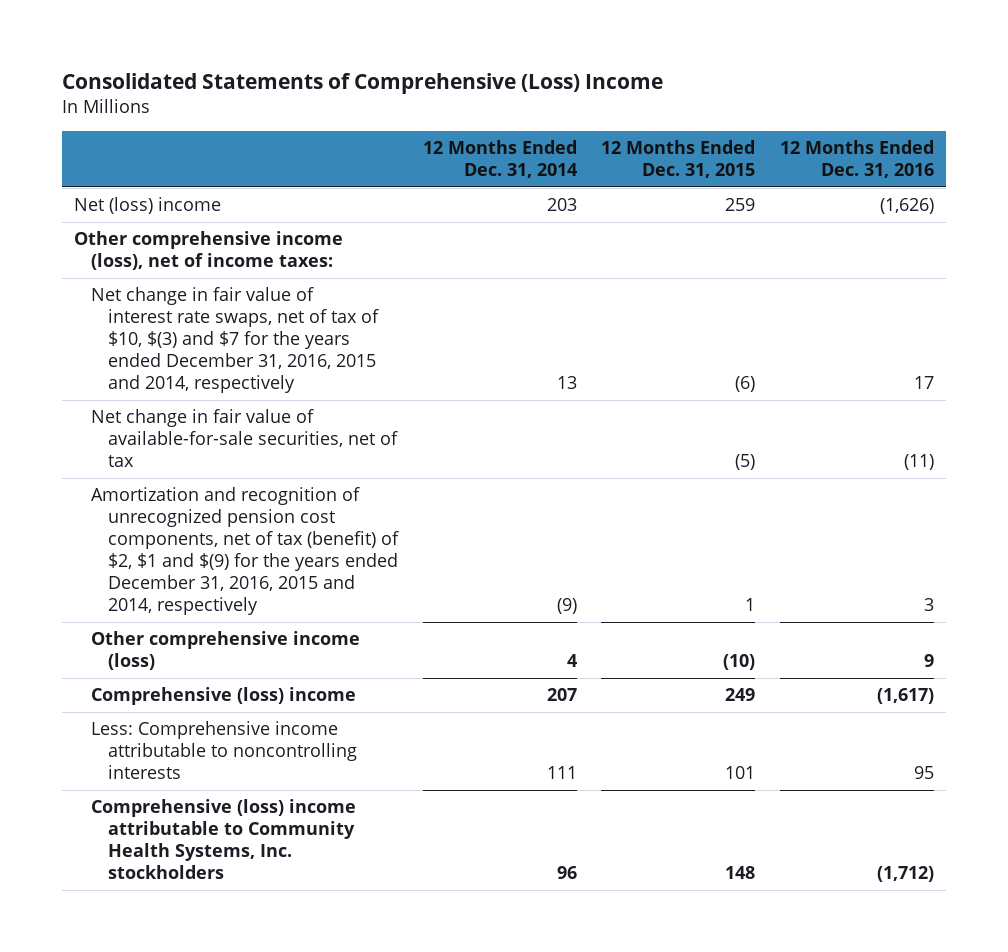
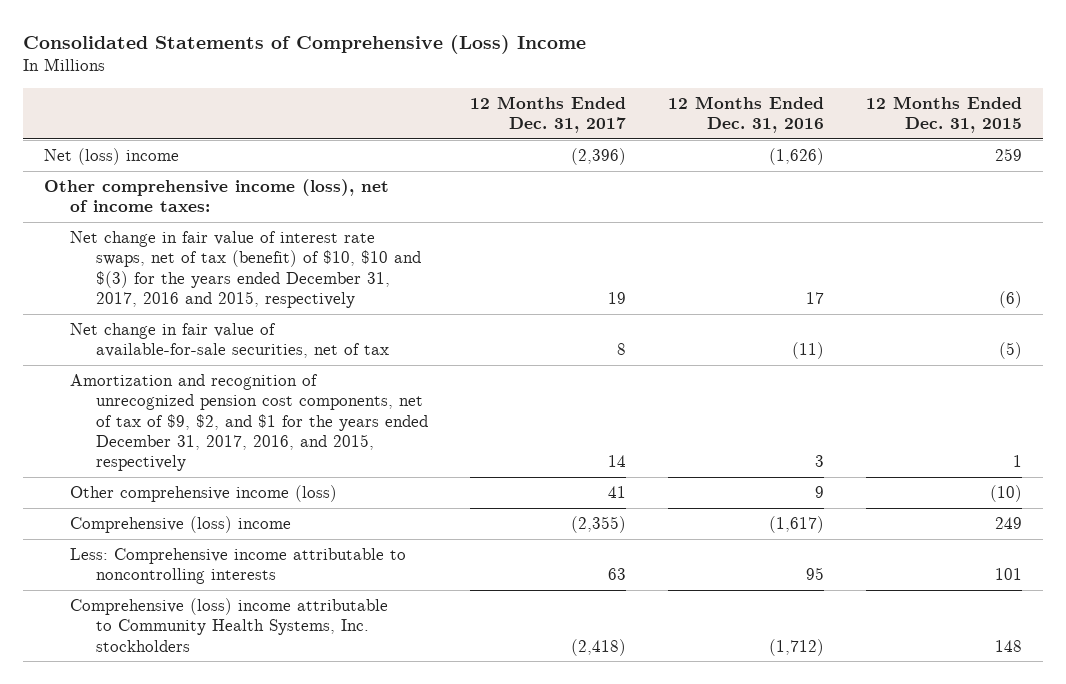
[422,140,577,179] 12 Months Ended Dec. 31, 2014 -> none
none -> [470,95,627,134] 12 Months Ended Dec. 31, 2017
[91,287,380,393] Net change in fair value of interest rate swaps, net of tax of $10, $(3) and $7 for the years ended December 31, 2016, 2015 and 2014, respectively -> [70,231,422,308] Net change in fair value of interest rate swaps, net of tax (benefit) of $10, $10 and $(3) for the years ended December 31, 2017, 2016 and 2015, respectively
[91,487,400,615] Amortization and recognition of unrecognized pension cost components, net of tax (benefit) of $2, $1 and $(9) for the years ended December 31, 2016, 2015 and 2014, respectively -> [70,374,429,472] Amortization and recognition of unrecognized pension cost components, net of tax of $9, $2, and $1 for the years ended December 31, 2017, 2016, and 2015, respectively

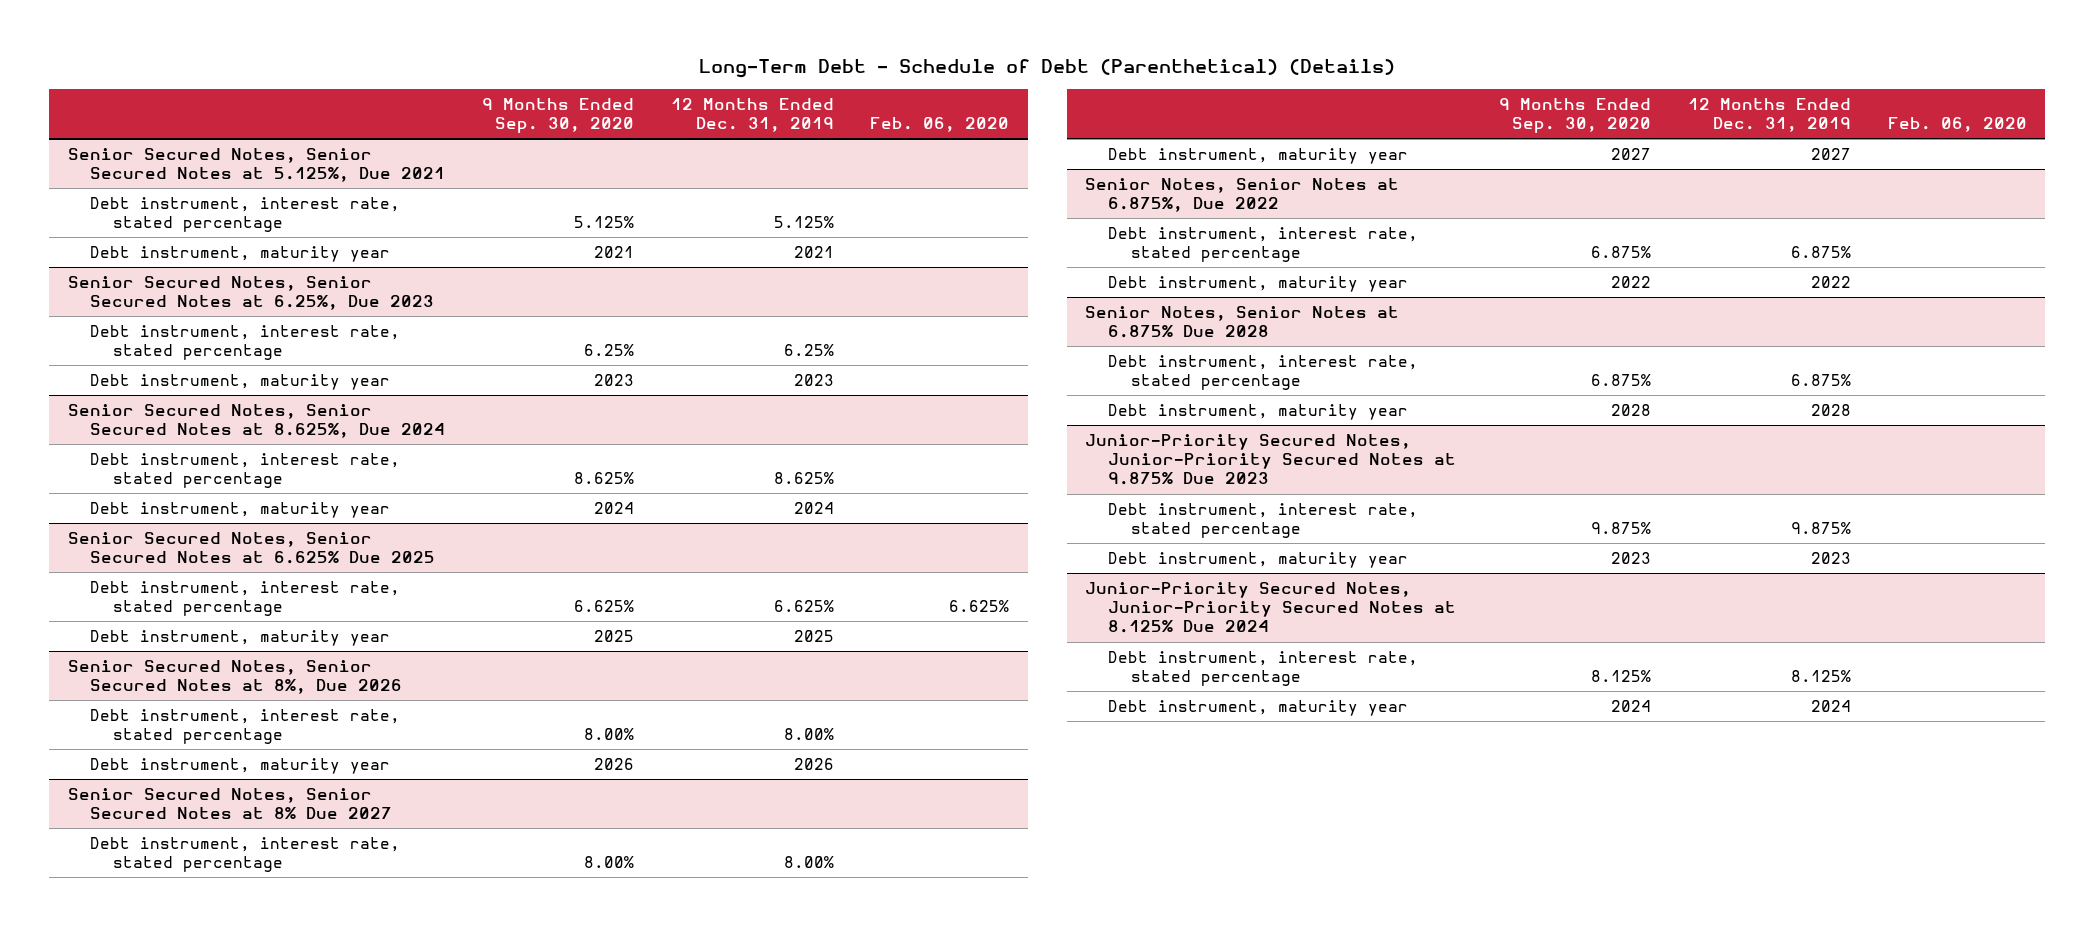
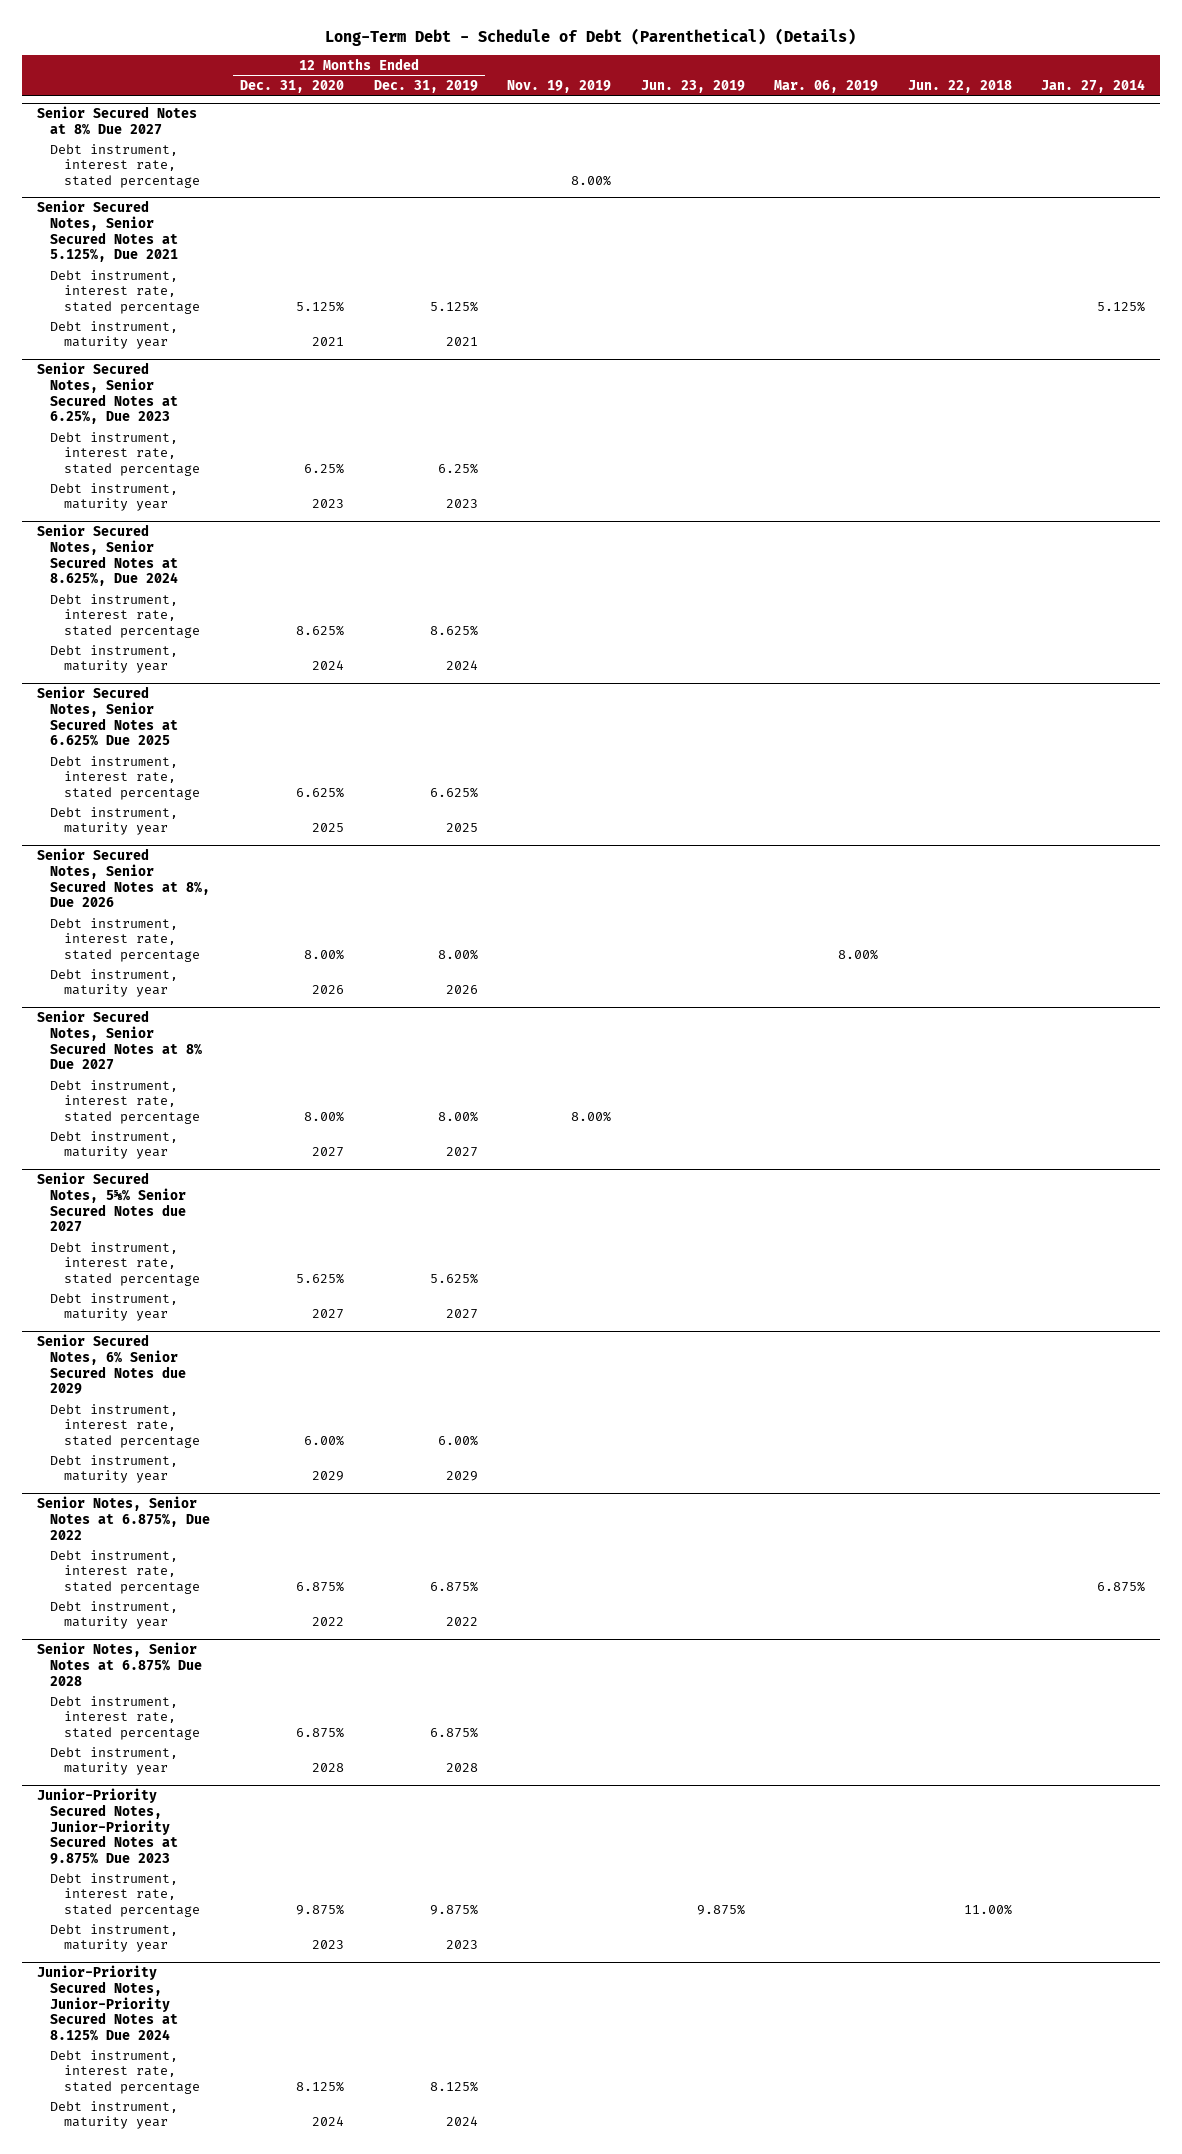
[482,97,635,133] 9 Months Ended Sep. 30, 2020 -> none
[870,116,1010,132] Feb. 06, 2020 -> none
none -> [240,79,345,93] Dec. 31, 2020
none -> [507,79,612,93] Nov. 19, 2019
none -> [640,79,745,93] Jun. 23, 2019
none -> [774,79,879,93] Mar. 06, 2019
none -> [907,79,1012,93] Jun. 22, 2018
none -> [1041,78,1146,93] Jan. 27, 2014
none -> [36,106,197,136] Senior Secured Notes at 8% Due 2027
none -> [50,143,201,188] Debt instrument, interest rate, stated percentage
none -> [36,1172,187,1233] Senior Secured Notes, 5⅝% Senior Secured Notes due 2027
none -> [50,1241,201,1286] Debt instrument, interest rate, stated percentage
none -> [50,1292,179,1322] Debt instrument, maturity year
none -> [36,1334,187,1395] Senior Secured Notes, 6% Senior Secured Notes due 2029
none -> [50,1403,201,1448] Debt instrument, interest rate, stated percentage
none -> [50,1454,179,1484] Debt instrument, maturity year

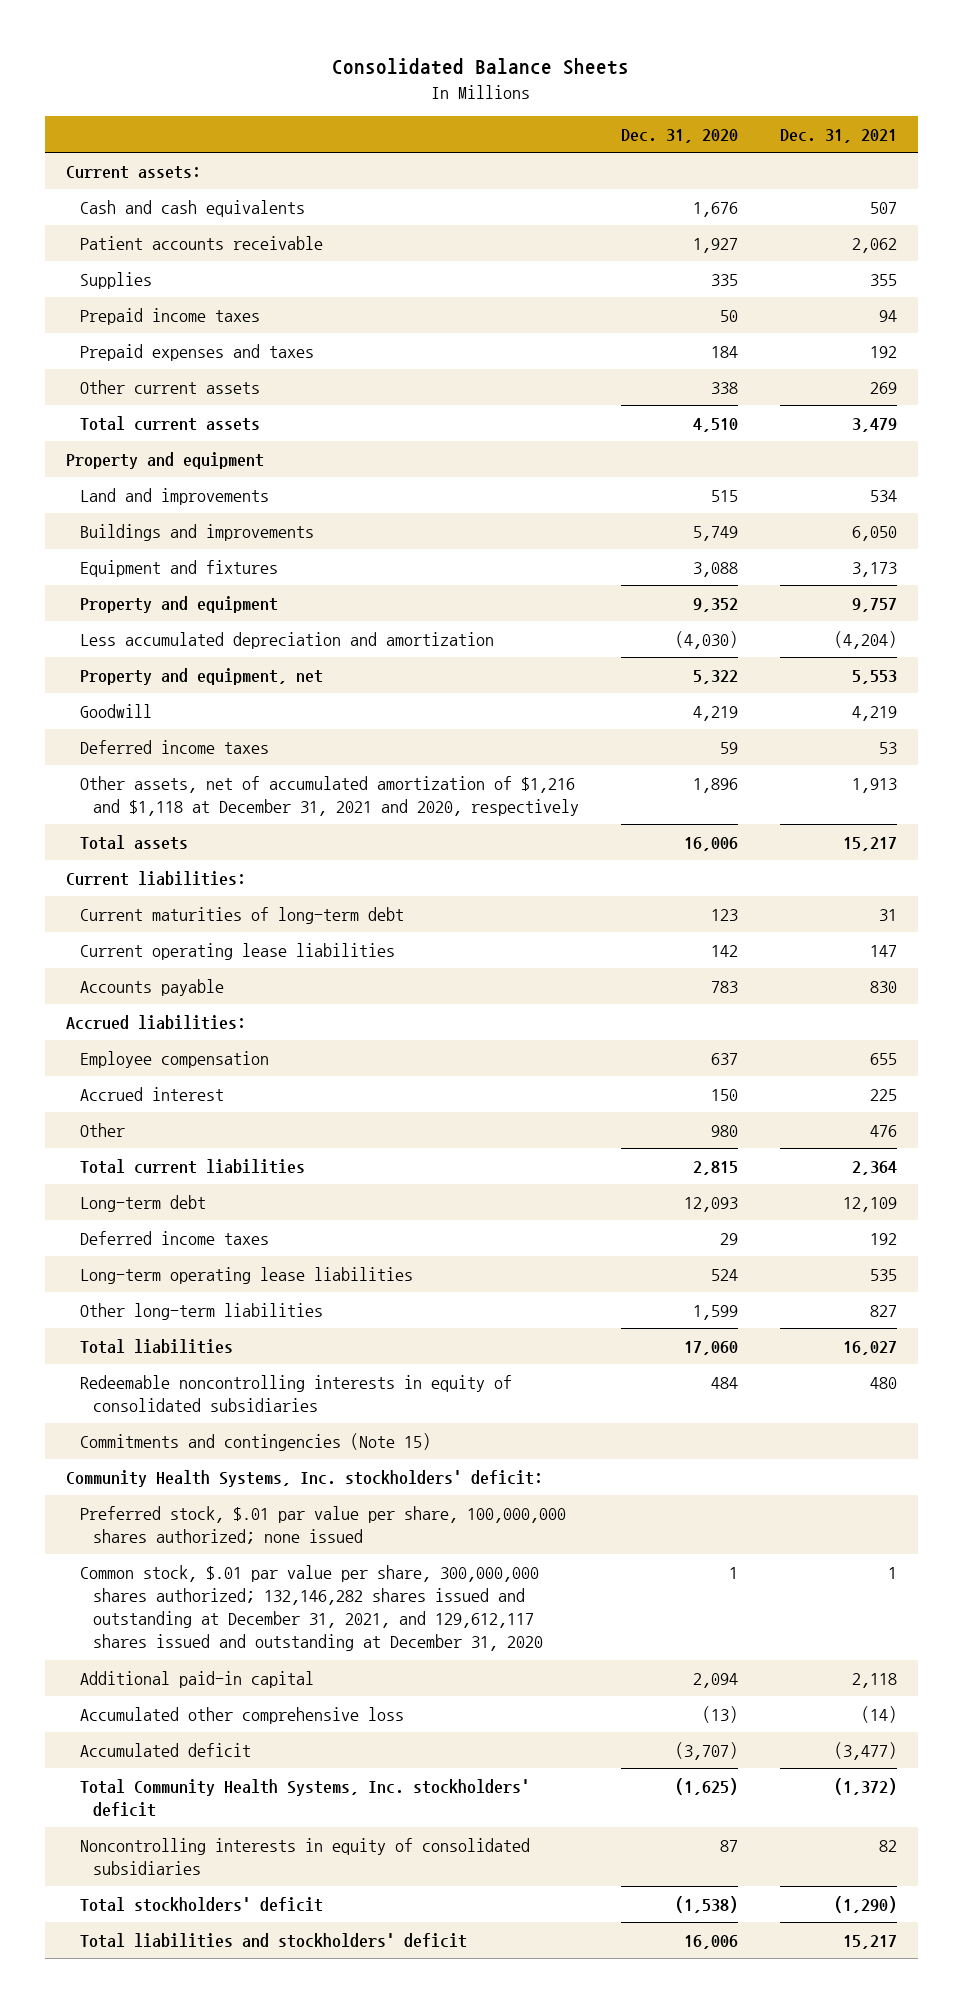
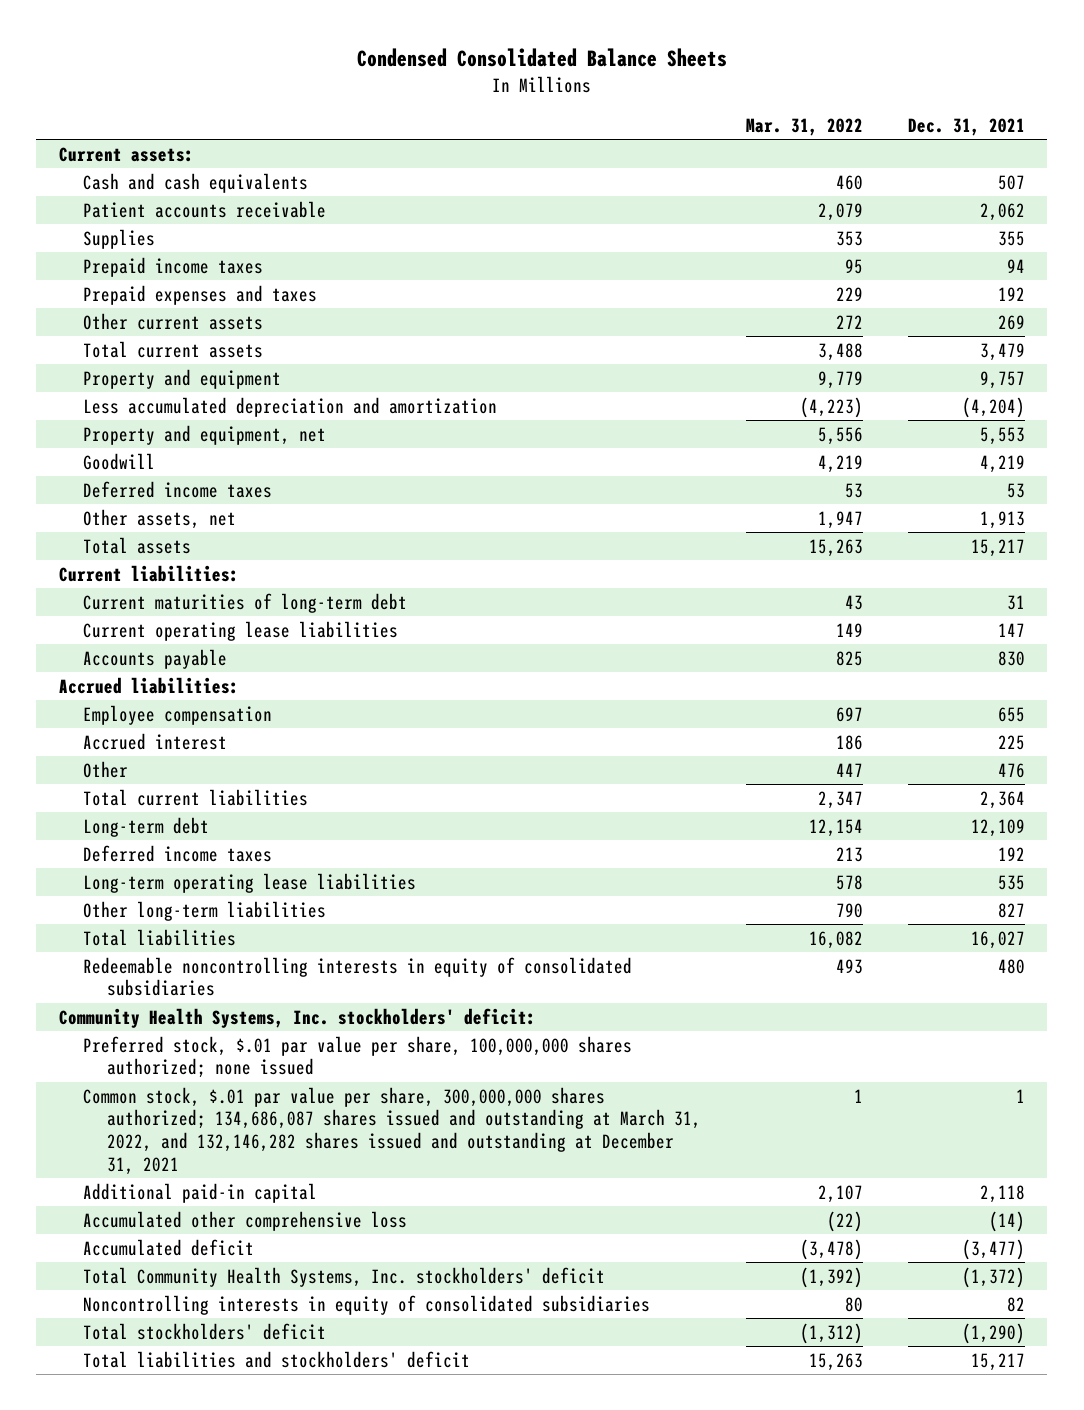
[332,58,630,76] Consolidated Balance Sheets -> [356,48,727,68] Condensed Consolidated Balance Sheets
[620,128,738,143] Dec. 31, 2020 -> none
none -> [745,117,863,136] Mar. 31, 2022
[66,451,265,469] Property and equipment -> none
[79,487,269,505] Land and improvements -> none
[79,523,314,541] Buildings and improvements -> none
[79,559,278,577] Equipment and fixtures -> none
[79,775,580,817] Other assets, net of accumulated amortization of $1,216 and $1,118 at December 31, 2021 and 2020, respectively -> [82,508,236,529] Other assets, net
[79,1432,431,1451] Commitments and contingencies (Note 15) -> none
[79,1564,544,1652] Common stock, $.01 par value per share, 300,000,000 shares authorized; 132,146,282 shares issued and outstanding at December 31, 2021, and 129,612,117 shares issued and outstanding at December 31, 2020 -> [82,1086,701,1175] Common stock, $.01 par value per share, 300,000,000 shares authorized; 134,686,087 shares issued and outstanding at March 31, 2022, and 132,146,282 shares issued and outstanding at December 31, 2021

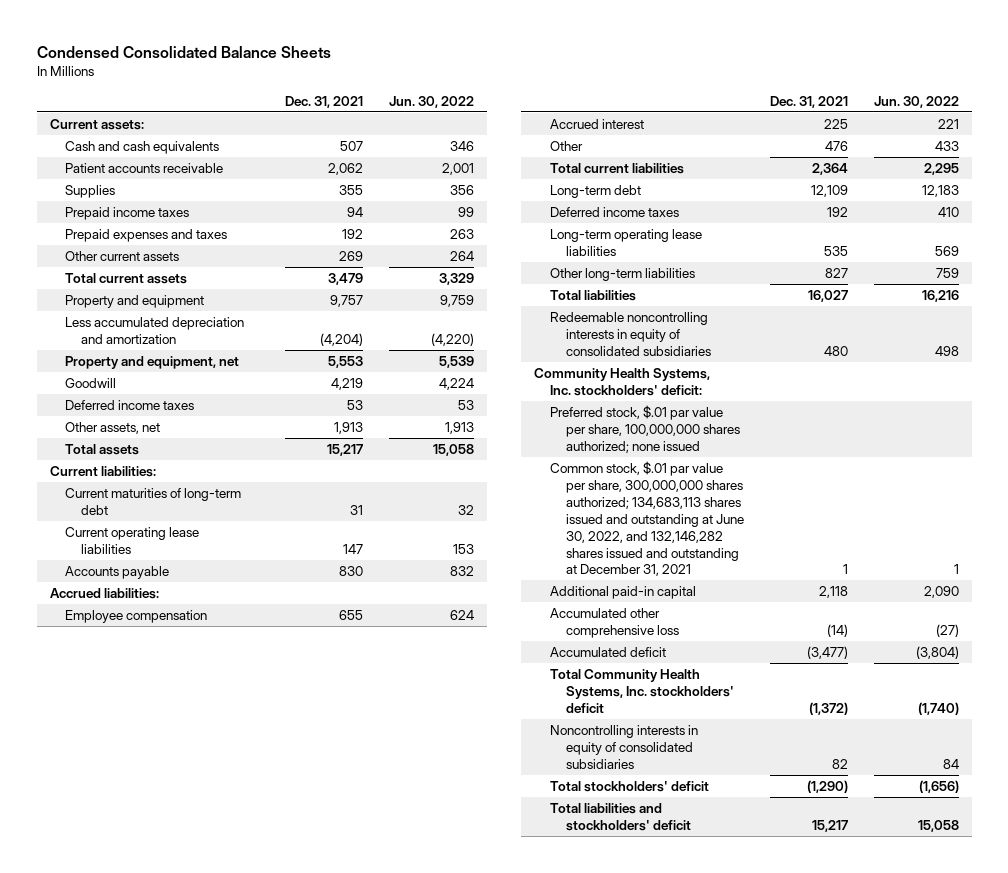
[745,117,863,136] Mar. 31, 2022 -> none
none -> [389,95,475,108] Jun. 30, 2022
[82,1086,701,1175] Common stock, $.01 par value per share, 300,000,000 shares authorized; 134,686,087 shares issued and outstanding at March 31, 2022, and 132,146,282 shares issued and outstanding at December 31, 2021 -> [549,460,744,577] Common stock, $.01 par value per share, 300,000,000 shares authorized; 134,683,113 shares issued and outstanding at June 30, 2022, and 132,146,282 shares issued and outstanding at December 31, 2021

